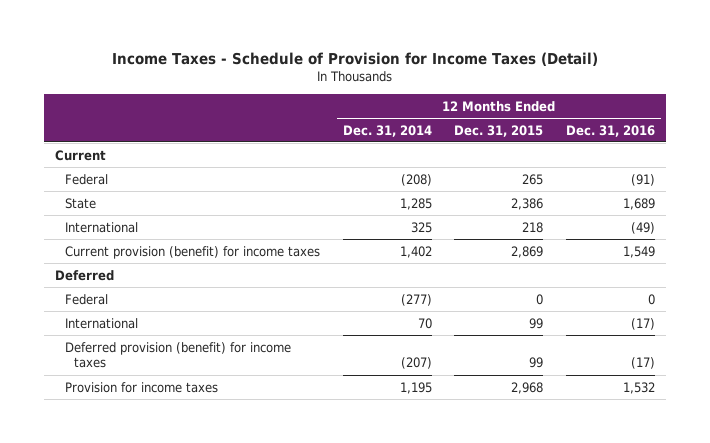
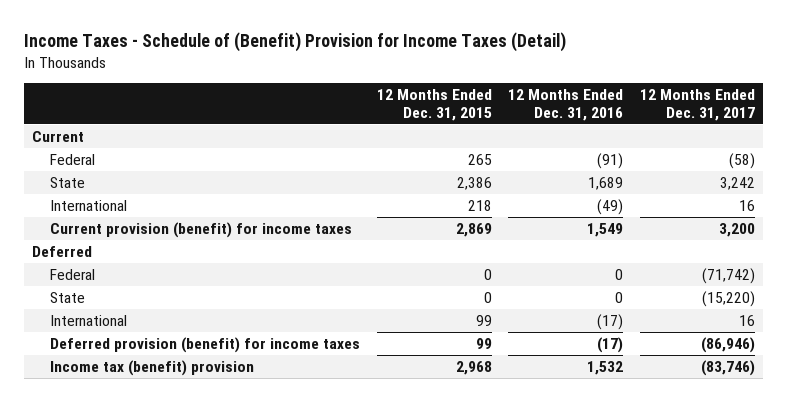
[112,51,599,66] Income Taxes - Schedule of Provision for Income Taxes (Detail) -> [23,32,566,53] Income Taxes - Schedule of (Benefit) Provision for Income Taxes (Detail)
[342,124,432,137] Dec. 31, 2014 -> none
none -> [639,89,755,121] 12 Months Ended Dec. 31, 2017
none -> [50,291,86,303] State
[64,381,218,393] Provision for income taxes -> [50,359,255,376] Income tax (benefit) provision

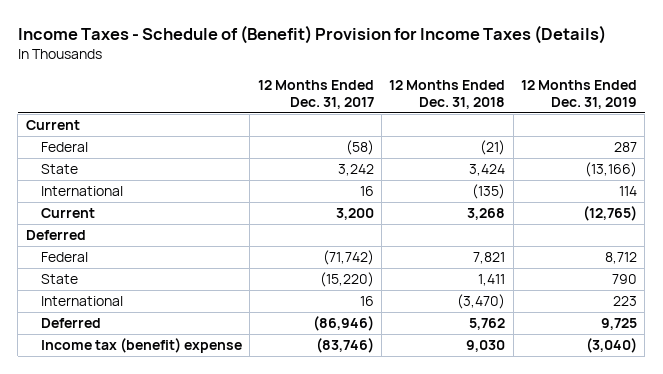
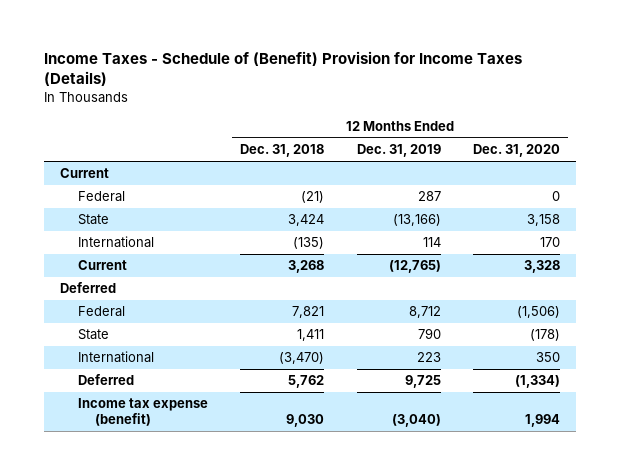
[257,79,374,110] 12 Months Ended Dec. 31, 2017 -> none
none -> [473,144,561,158] Dec. 31, 2020
[40,338,242,354] Income tax (benefit) expense -> [77,398,208,426] Income tax expense (benefit)

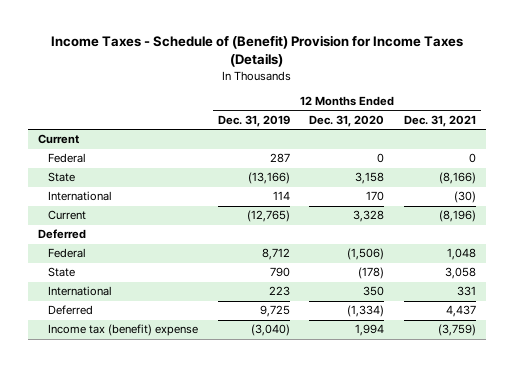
[240,144,325,158] Dec. 31, 2018 -> none
none -> [404,114,477,127] Dec. 31, 2021
[77,398,208,426] Income tax expense (benefit) -> [47,324,198,337] Income tax (benefit) expense

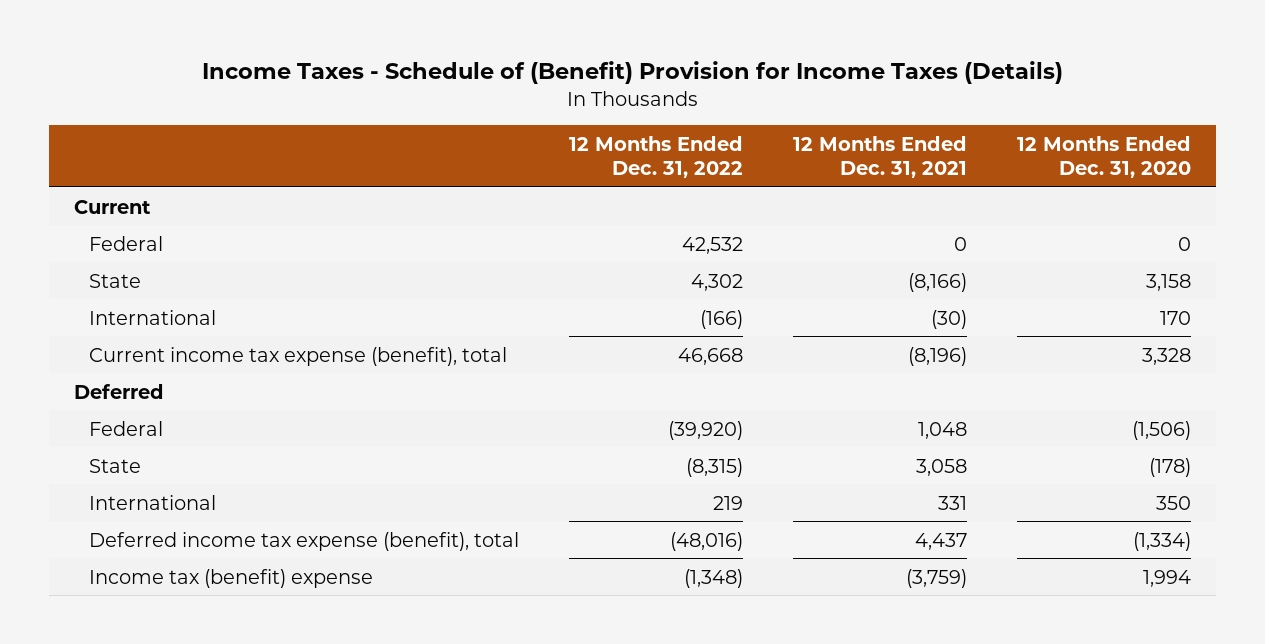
[217,114,290,127] Dec. 31, 2019 -> none
none -> [569,135,744,179] 12 Months Ended Dec. 31, 2022
[47,210,86,221] Current -> [89,346,508,366] Current income tax expense (benefit), total
[47,305,93,316] Deferred -> [89,531,520,551] Deferred income tax expense (benefit), total

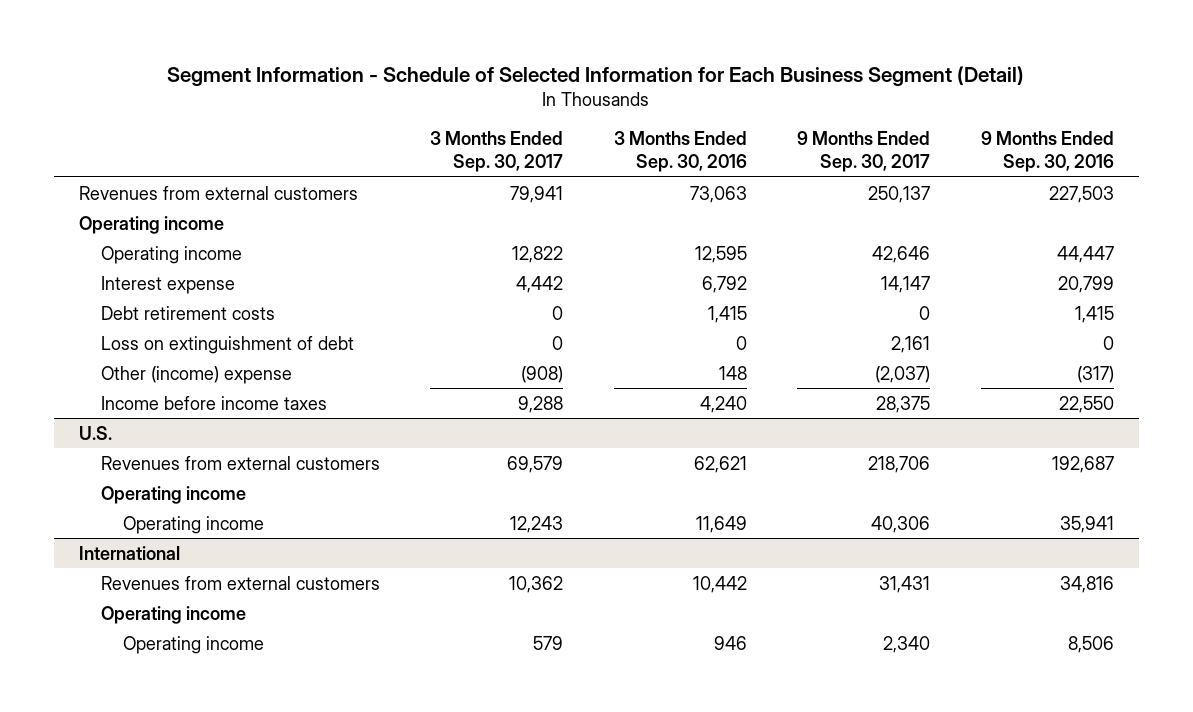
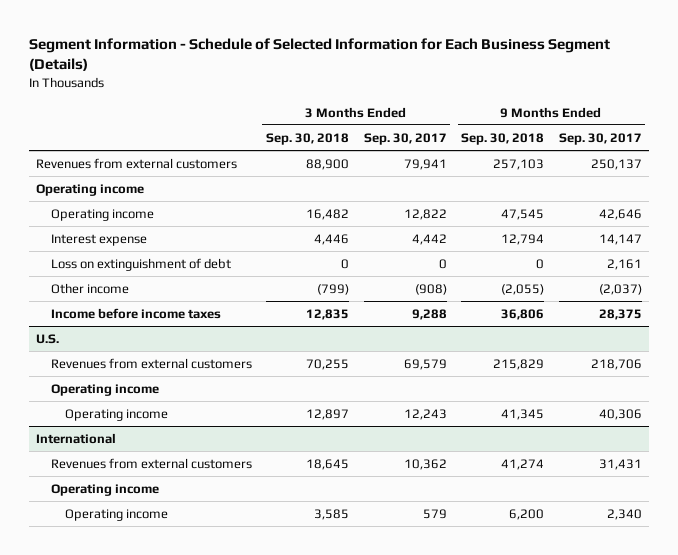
[167,65,1025,86] Segment Information - Schedule of Selected Information for Each Business Segment (Detail) -> [28,37,610,72] Segment Information - Schedule of Selected Information for Each Business Segment (Details)
[613,131,747,173] 3 Months Ended Sep. 30, 2016 -> none
[980,131,1114,173] 9 Months Ended Sep. 30, 2016 -> none
none -> [266,132,350,145] Sep. 30, 2018
none -> [461,132,545,145] Sep. 30, 2018
[101,305,276,320] Debt retirement costs -> none
[101,365,293,384] Other (income) expense -> [50,282,129,294] Other income

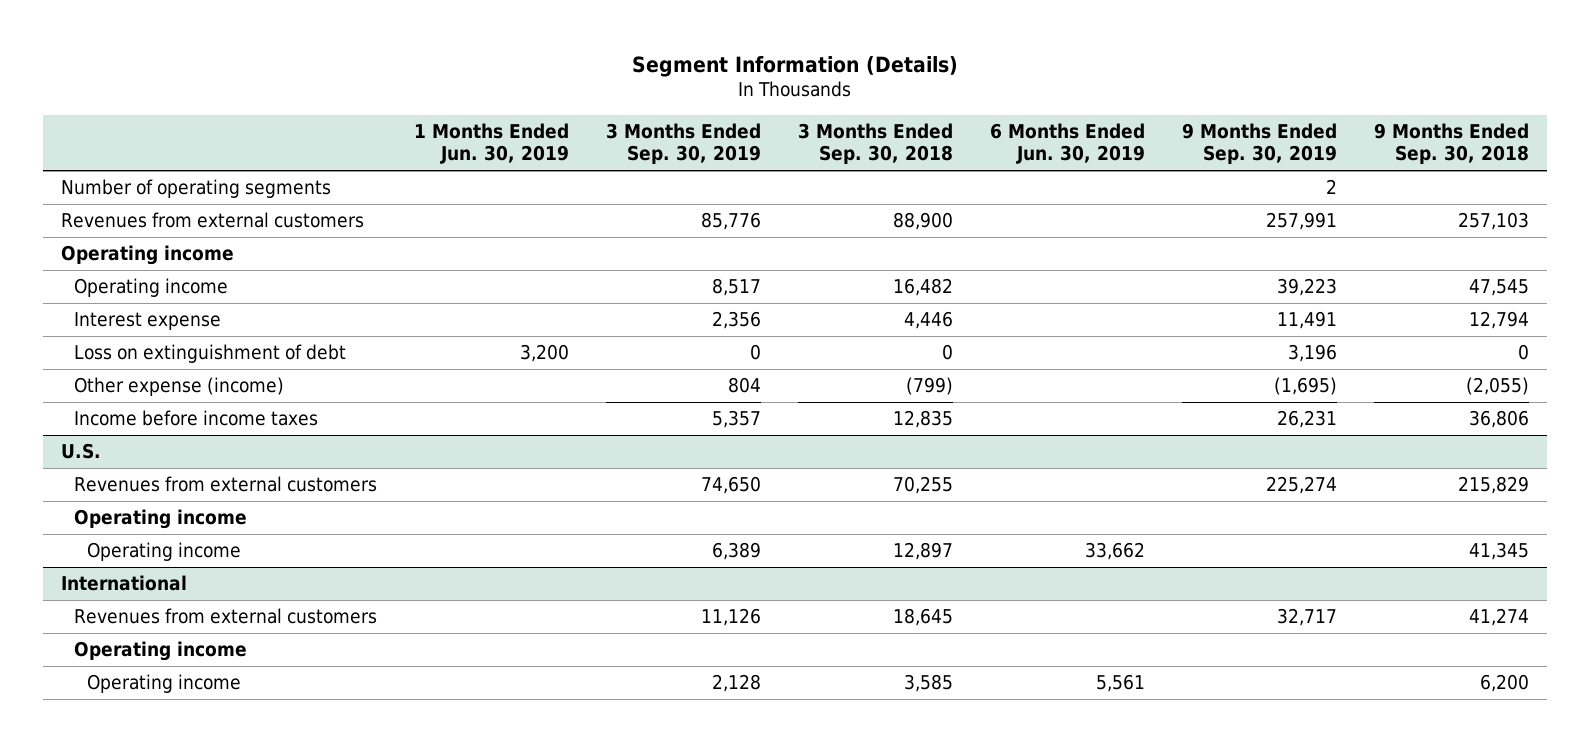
[28,37,610,72] Segment Information - Schedule of Selected Information for Each Business Segment (Details) -> [632,55,959,77] Segment Information (Details)
[363,132,447,145] Sep. 30, 2017 -> none
[558,132,642,145] Sep. 30, 2017 -> none
none -> [414,123,570,165] 1 Months Ended Jun. 30, 2019
none -> [606,123,762,165] 3 Months Ended Sep. 30, 2019
none -> [990,123,1146,165] 6 Months Ended Jun. 30, 2019
none -> [1181,123,1337,165] 9 Months Ended Sep. 30, 2019
none -> [61,179,332,199] Number of operating segments
[50,282,129,294] Other income -> [74,377,285,397] Other expense (income)

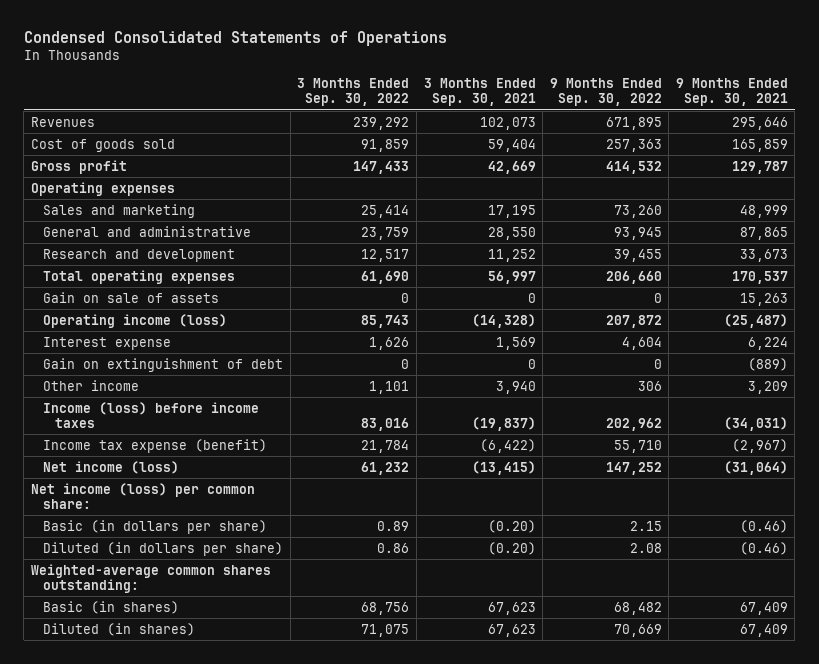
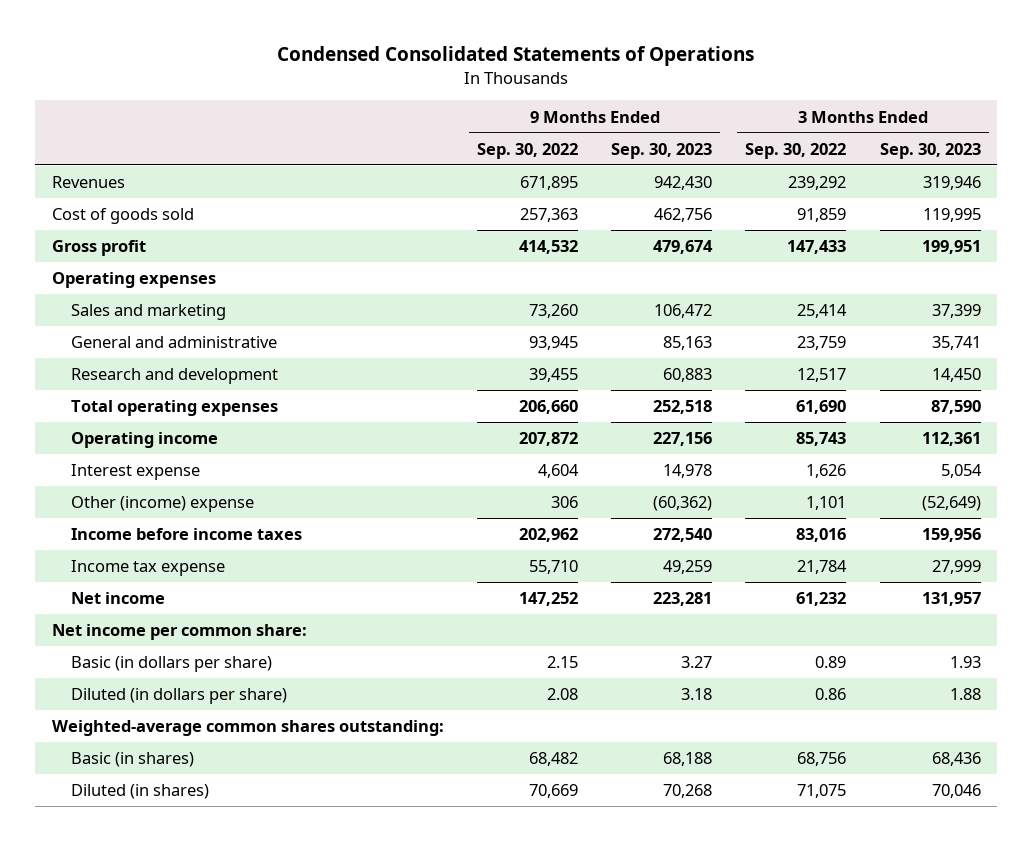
[423,78,536,107] 3 Months Ended Sep. 30, 2021 -> none
[675,78,788,107] 9 Months Ended Sep. 30, 2021 -> none
none -> [611,142,713,159] Sep. 30, 2023
none -> [879,142,981,159] Sep. 30, 2023
[43,291,220,303] Gain on sale of assets -> none
[43,313,228,328] Operating income (loss) -> [70,432,218,449] Operating income
[43,357,284,372] Gain on extinguishment of debt -> none
[43,379,140,391] Other income -> [70,496,254,513] Other (income) expense
[43,401,260,428] Income (loss) before income taxes -> [70,528,302,541] Income before income taxes
[43,438,268,453] Income tax expense (benefit) -> [70,560,225,577] Income tax expense
[43,460,180,474] Net income (loss) -> [70,592,165,605] Net income
[31,482,256,509] Net income (loss) per common share: -> [51,624,307,641] Net income per common share:

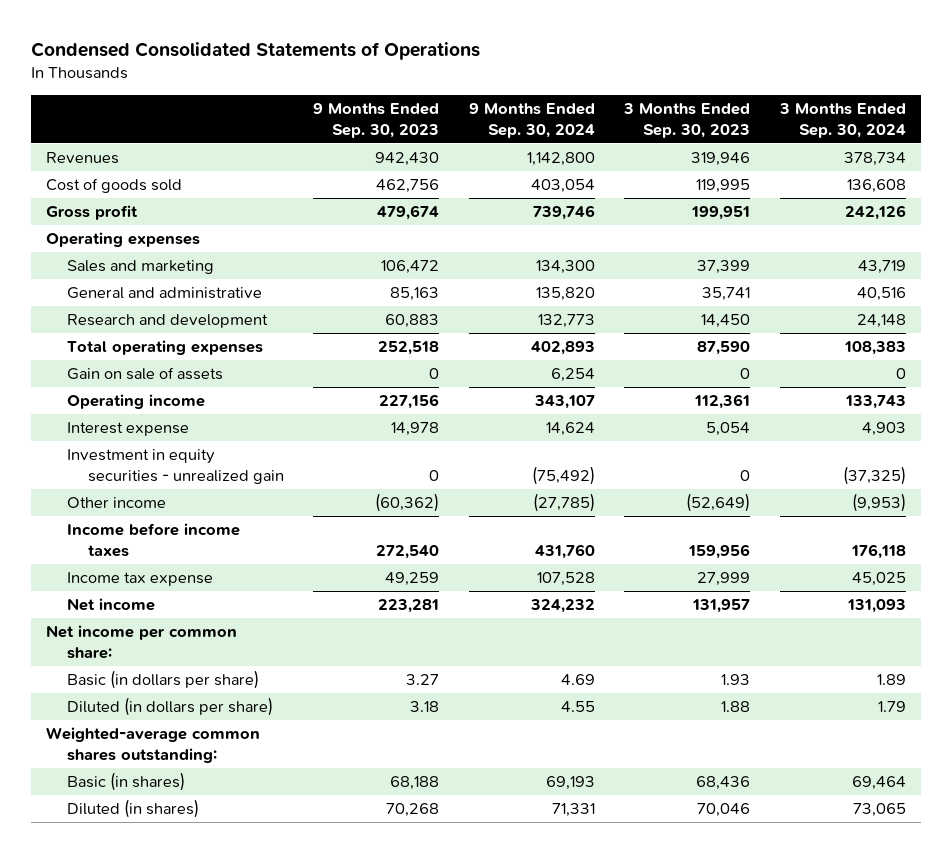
[476,142,578,159] Sep. 30, 2022 -> none
[745,142,847,159] Sep. 30, 2022 -> none
none -> [468,103,595,138] 9 Months Ended Sep. 30, 2024
none -> [778,103,906,138] 3 Months Ended Sep. 30, 2024
none -> [66,367,223,381] Gain on sale of assets
none -> [66,449,284,484] Investment in equity securities - unrealized gain
[70,496,254,513] Other (income) expense -> [66,497,166,509] Other income

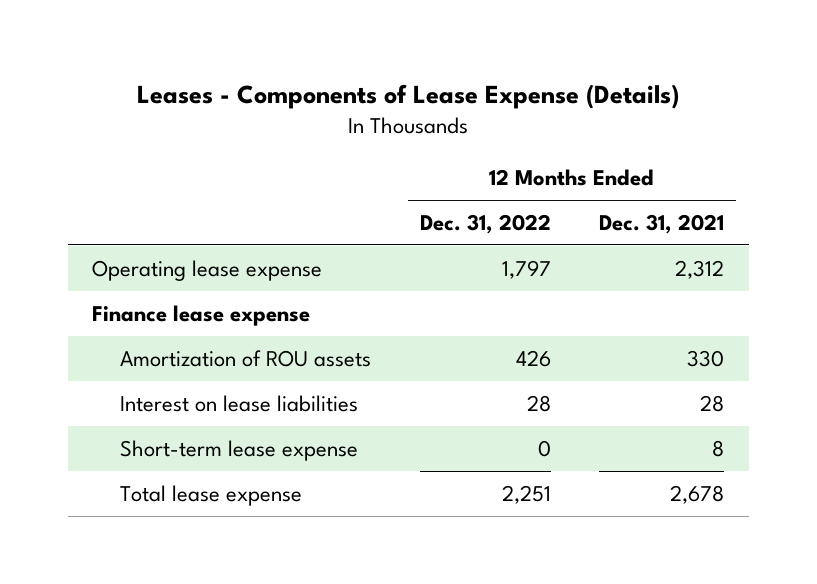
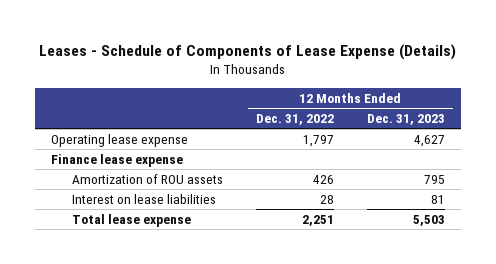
[137,83,680,109] Leases - Components of Lease Expense (Details) -> [38,43,456,60] Leases - Schedule of Components of Lease Expense (Details)
[599,213,725,234] Dec. 31, 2021 -> none
none -> [366,114,445,126] Dec. 31, 2023
[120,439,359,461] Short-term lease expense -> none

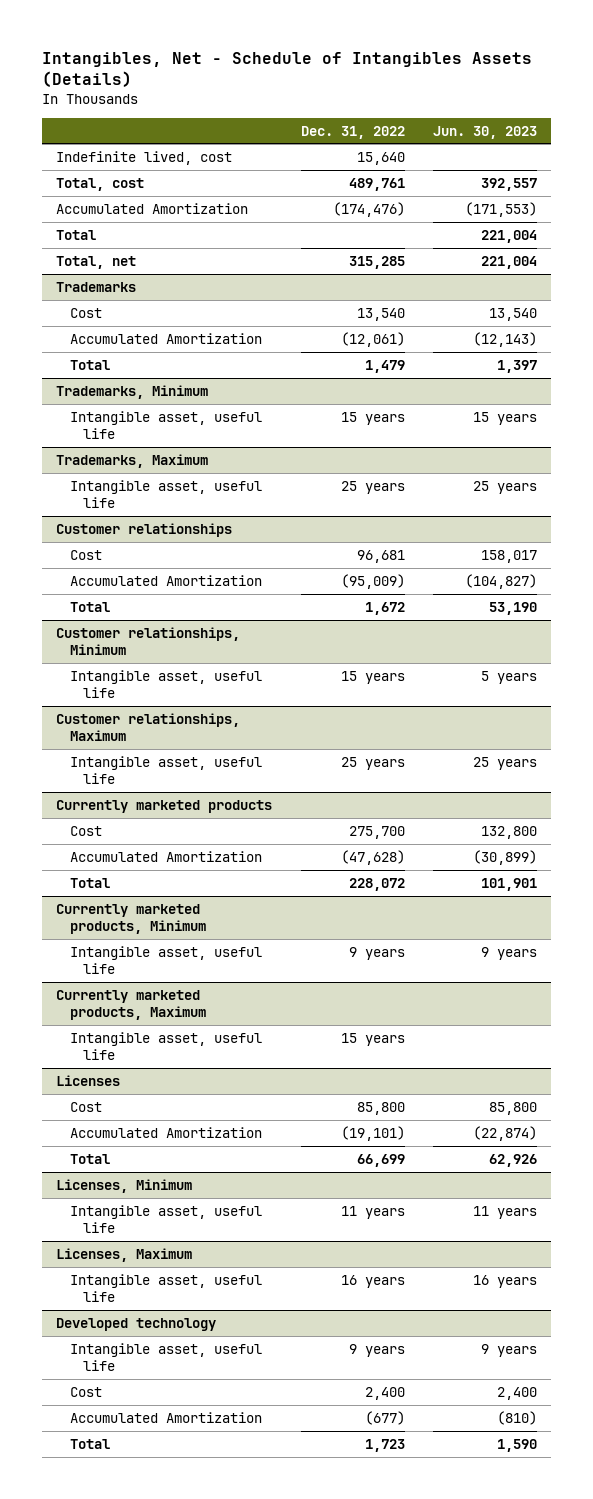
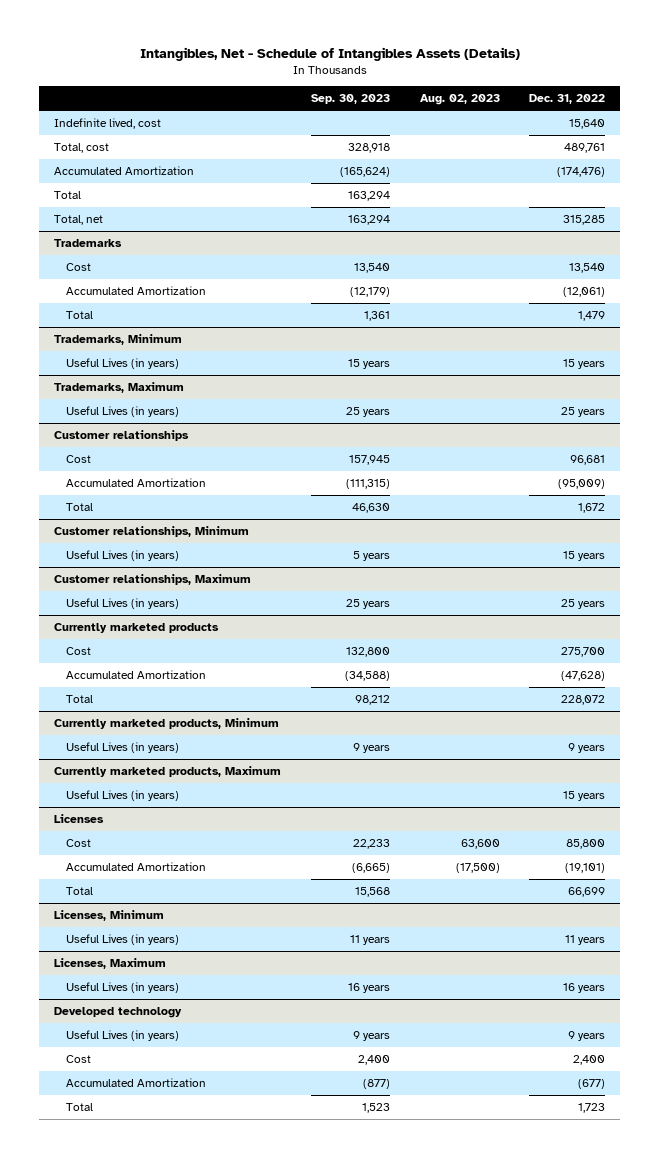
[433,125,538,139] Jun. 30, 2023 -> none
none -> [310,94,390,105] Sep. 30, 2023
none -> [419,94,500,106] Aug. 02, 2023
[69,410,262,440] Intangible asset, useful life -> [66,358,180,370] Useful Lives (in years)
[69,479,262,509] Intangible asset, useful life -> [66,406,180,418] Useful Lives (in years)
[69,669,262,699] Intangible asset, useful life -> [66,550,180,562] Useful Lives (in years)
[69,755,262,785] Intangible asset, useful life -> [66,598,180,610] Useful Lives (in years)
[69,945,262,975] Intangible asset, useful life -> [66,742,180,754] Useful Lives (in years)
[69,1031,262,1061] Intangible asset, useful life -> [66,790,180,802] Useful Lives (in years)
[69,1204,262,1234] Intangible asset, useful life -> [66,934,180,946] Useful Lives (in years)
[69,1273,262,1303] Intangible asset, useful life -> [66,982,180,994] Useful Lives (in years)
[69,1342,262,1372] Intangible asset, useful life -> [66,1030,180,1042] Useful Lives (in years)

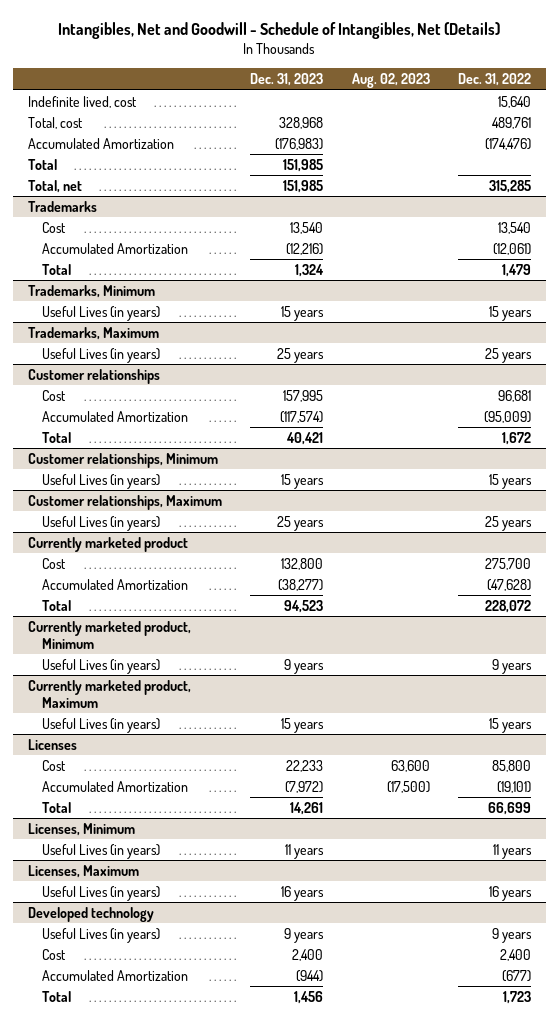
[139,46,520,61] Intangibles, Net - Schedule of Intangibles Assets (Details) -> [58,22,501,40] Intangibles, Net and Goodwill - Schedule of Intangibles, Net (Details)
[310,94,390,105] Sep. 30, 2023 -> none
none -> [250,72,324,86] Dec. 31, 2023
[53,623,219,634] Currently marketed products -> [27,536,188,552] Currently marketed product
[53,718,279,730] Currently marketed products, Minimum -> [27,620,191,649] Currently marketed product, Minimum
[53,766,281,778] Currently marketed products, Maximum -> [27,679,191,708] Currently marketed product, Maximum

